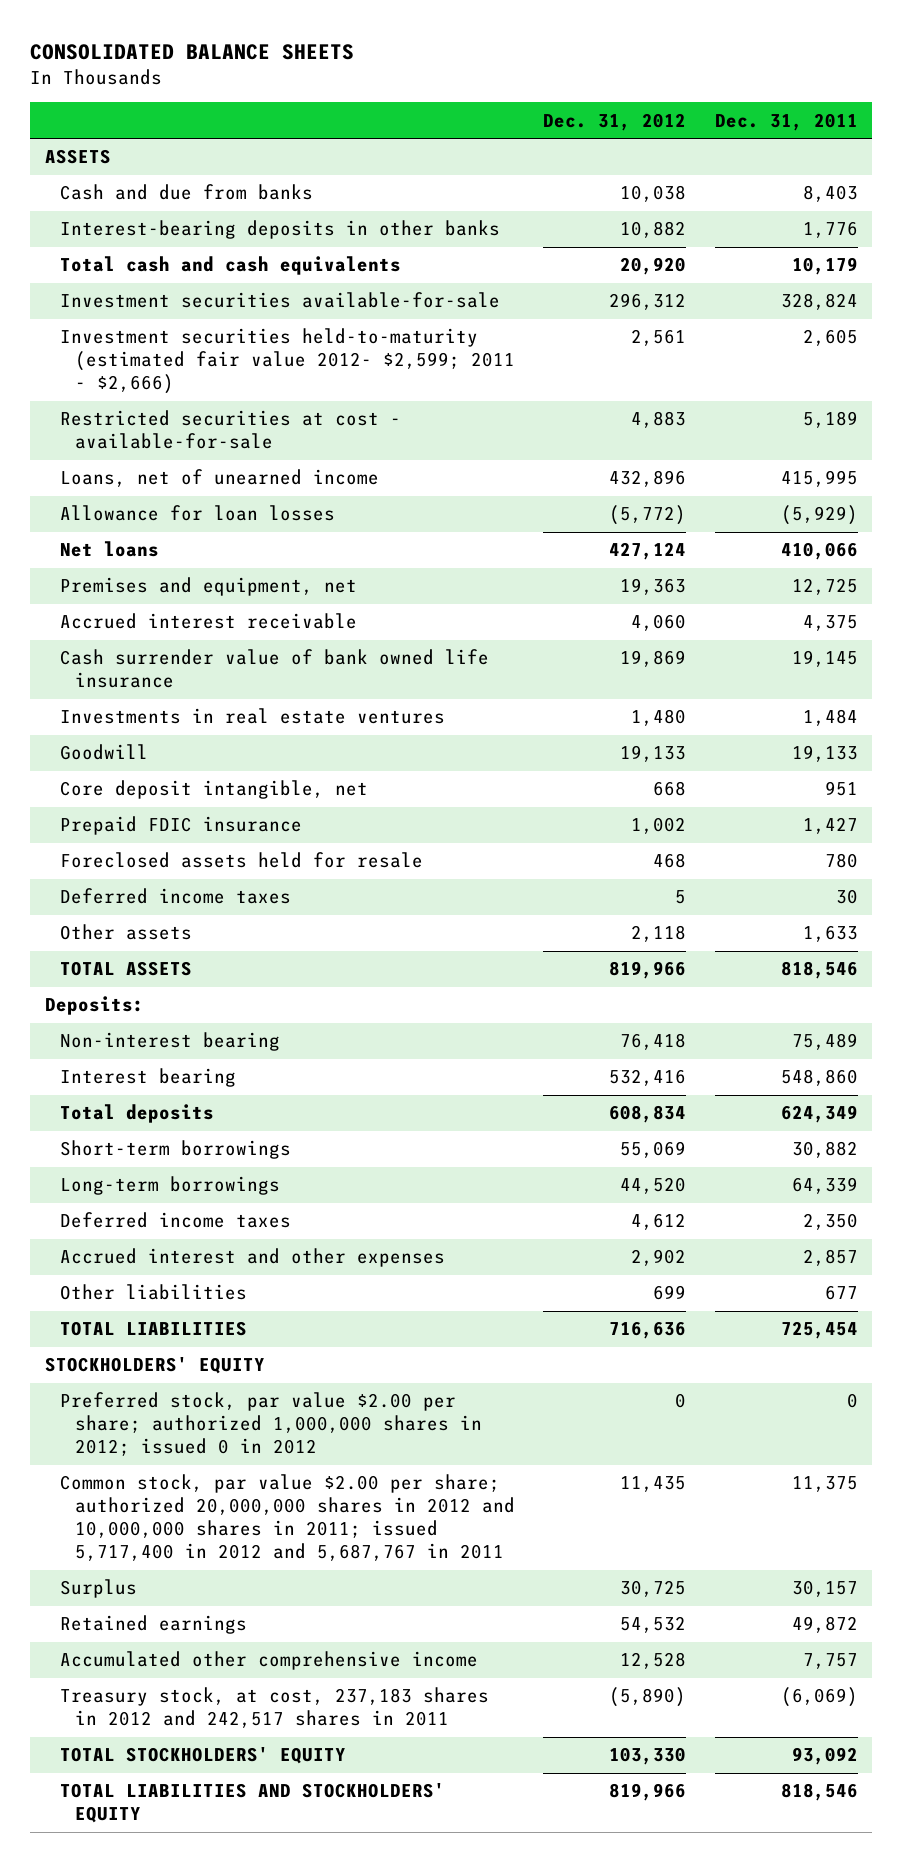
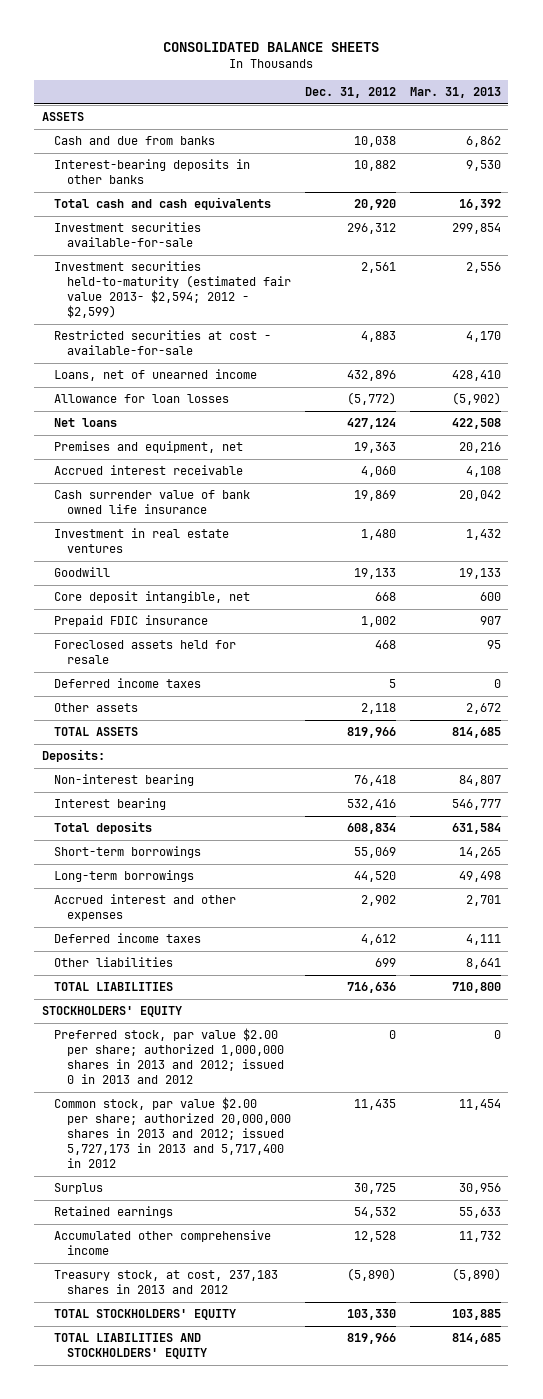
[714,112,858,131] Dec. 31, 2011 -> none
none -> [410,86,502,98] Mar. 31, 2013
[59,328,515,395] Investment securities held-to-maturity (estimated fair value 2012- $2,599; 2011 - $2,666) -> [54,261,292,319] Investment securities held-to-maturity (estimated fair value 2013- $2,594; 2012 - $2,599)
[59,708,445,725] Investments in real estate ventures -> [54,528,230,554] Investment in real estate ventures
[59,1212,291,1229] Deferred income taxes -> [54,933,202,944] Deferred income taxes
[59,1392,482,1457] Preferred stock, par value $2.00 per share; authorized 1,000,000 shares in 2012; issued 0 in 2012 -> [54,1028,285,1085] Preferred stock, par value $2.00 per share; authorized 1,000,000 shares in 2013 and 2012; issued 0 in 2013 and 2012
[59,1474,515,1562] Common stock, par value $2.00 per share; authorized 20,000,000 shares in 2012 and 10,000,000 shares in 2011; issued 5,717,400 in 2012 and 5,687,767 in 2011 -> [54,1097,292,1169] Common stock, par value $2.00 per share; authorized 20,000,000 shares in 2013 and 2012; issued 5,727,173 in 2013 and 5,717,400 in 2012
[59,1687,489,1729] Treasury stock, at cost, 237,183 shares in 2012 and 242,517 shares in 2011 -> [54,1270,279,1295] Treasury stock, at cost, 237,183 shares in 2013 and 2012

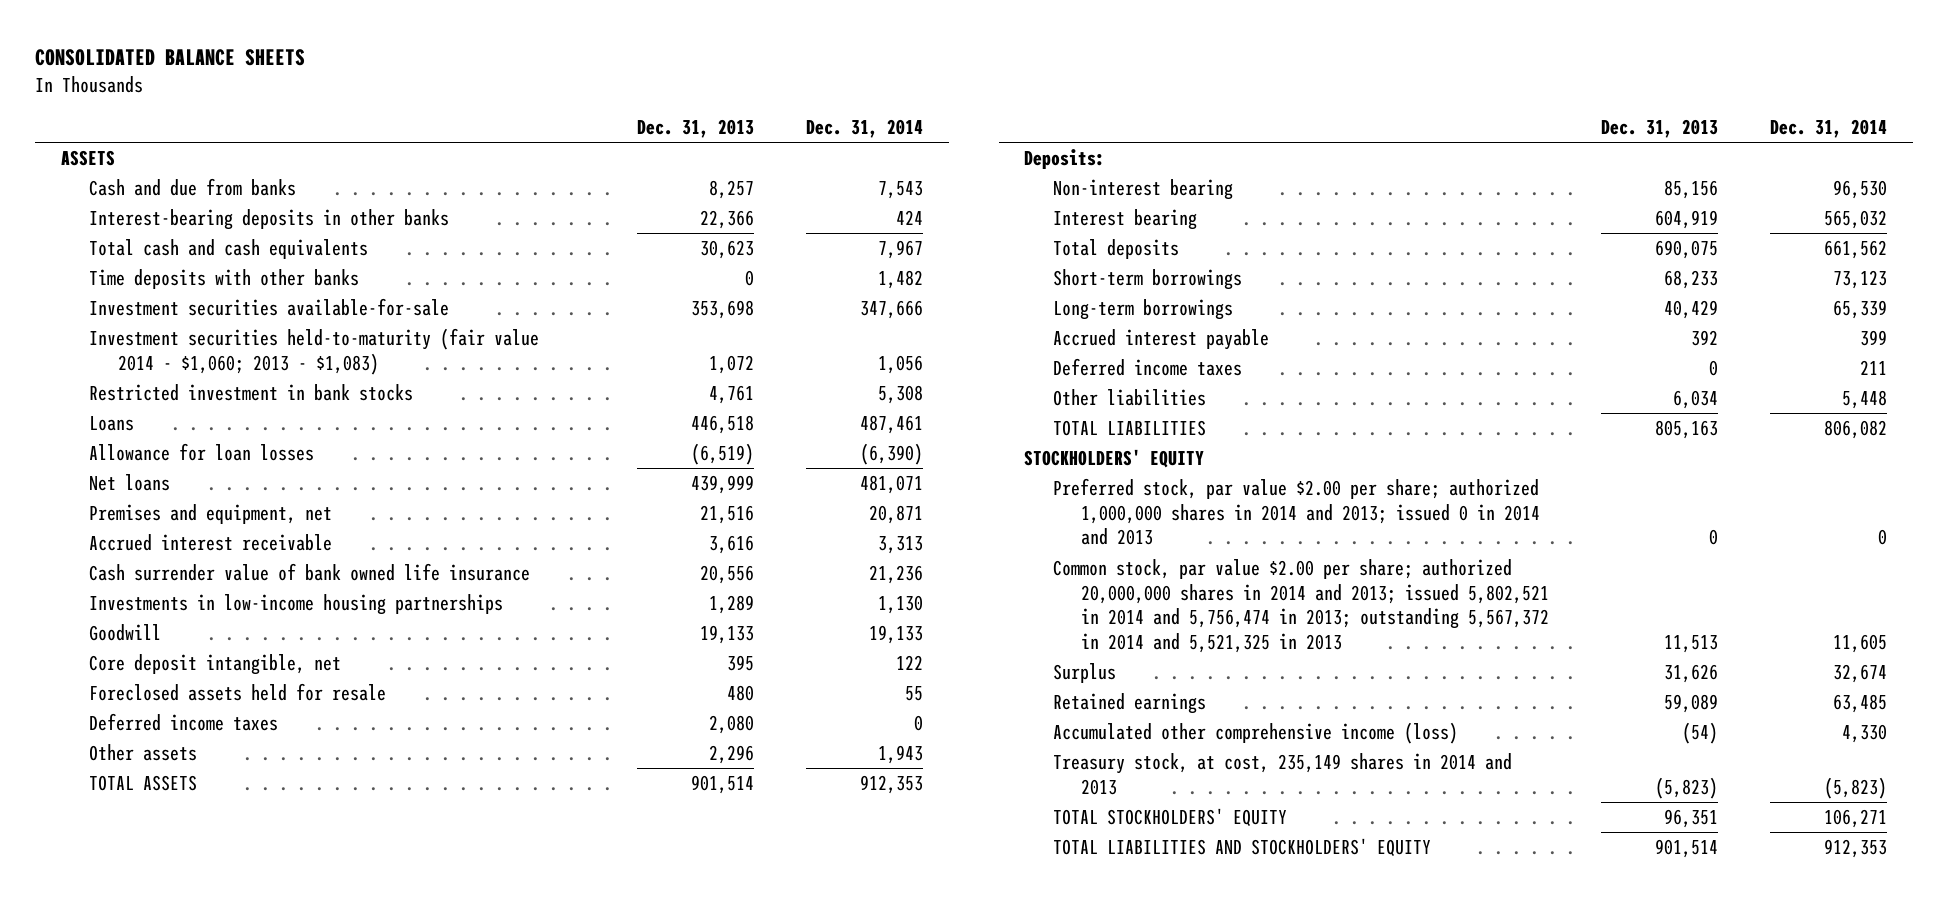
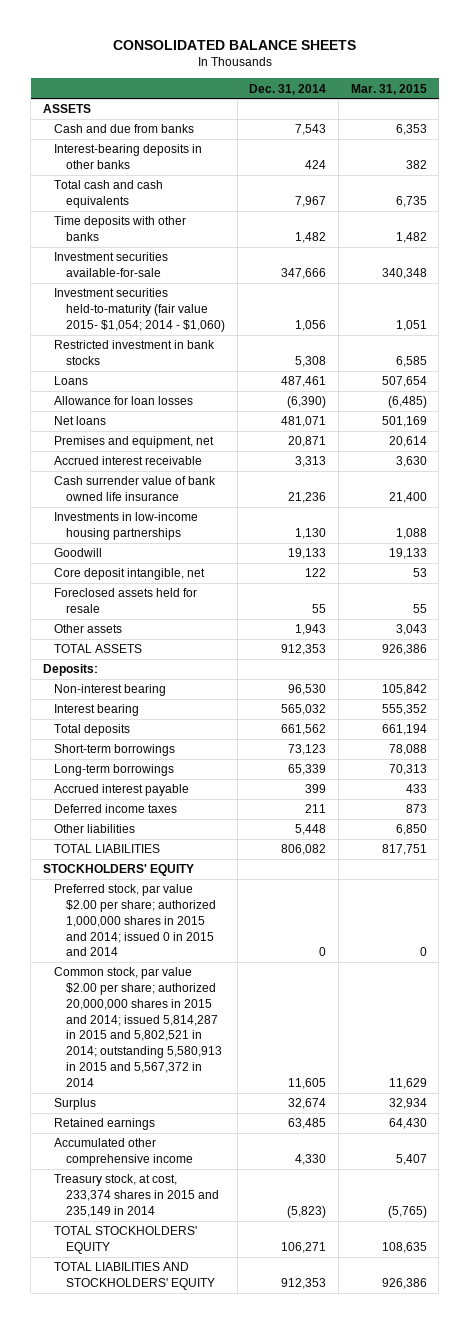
[637,119,755,139] Dec. 31, 2013 -> none
none -> [350,83,427,95] Mar. 31, 2015
[89,328,540,375] Investment securities held-to-maturity (fair value 2014 - $1,060; 2013 - $1,083) -> [54,288,226,332] Investment securities held-to-maturity (fair value 2015- $1,054; 2014 - $1,060)
[89,713,279,732] Deferred income taxes -> none
[1052,478,1541,546] Preferred stock, par value $2.00 per share; authorized 1,000,000 shares in 2014 and 2013; issued 0 in 2014 and 2013 -> [54,884,217,957] Preferred stock, par value $2.00 per share; authorized 1,000,000 shares in 2015 and 2014; issued 0 in 2015 and 2014
[1052,559,1550,653] Common stock, par value $2.00 per share; authorized 20,000,000 shares in 2014 and 2013; issued 5,802,521 in 2014 and 5,756,474 in 2013; outstanding 5,567,372 in 2014 and 5,521,325 in 2013 -> [54,967,223,1087] Common stock, par value $2.00 per share; authorized 20,000,000 shares in 2015 and 2014; issued 5,814,287 in 2015 and 5,802,521 in 2014; outstanding 5,580,913 in 2015 and 5,567,372 in 2014
[1052,722,1458,745] Accumulated other comprehensive income (loss) -> [54,1138,194,1166] Accumulated other comprehensive income
[1052,753,1512,795] Treasury stock, at cost, 235,149 shares in 2014 and 2013 -> [54,1174,220,1217] Treasury stock, at cost, 233,374 shares in 2015 and 235,149 in 2014

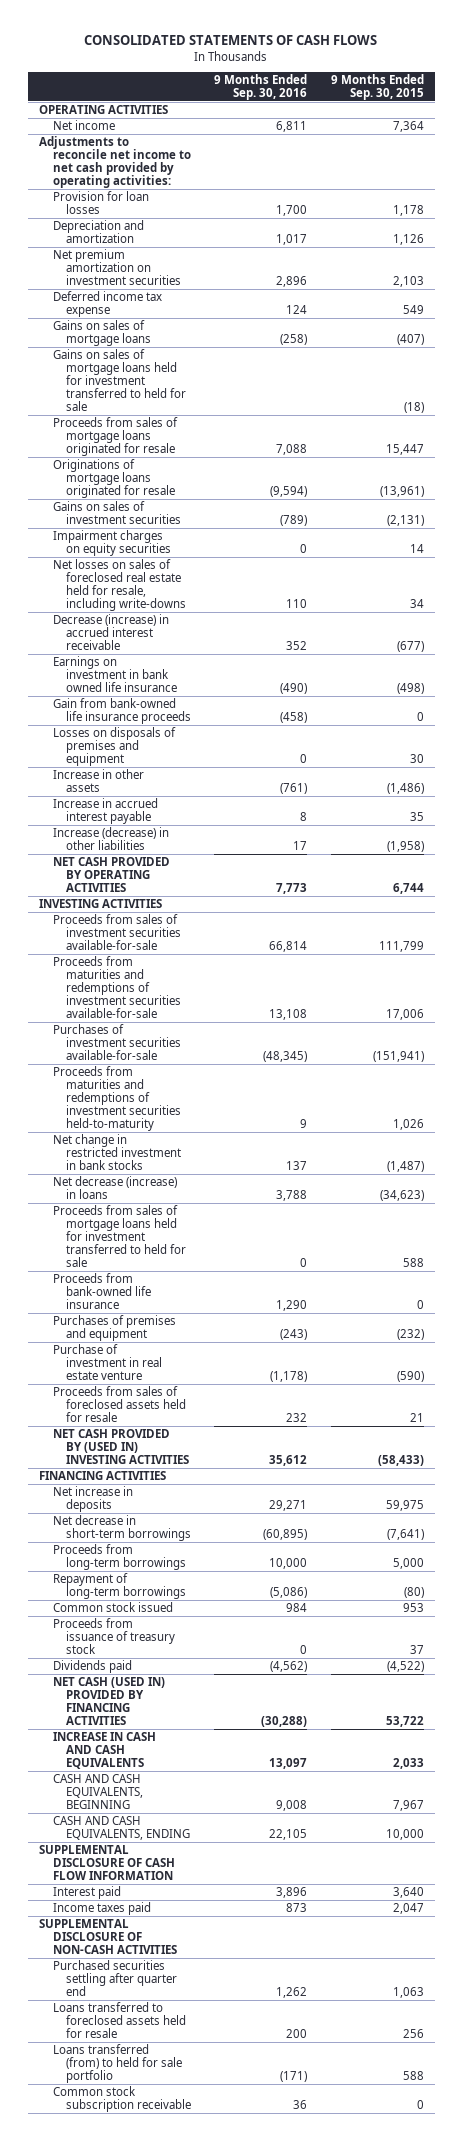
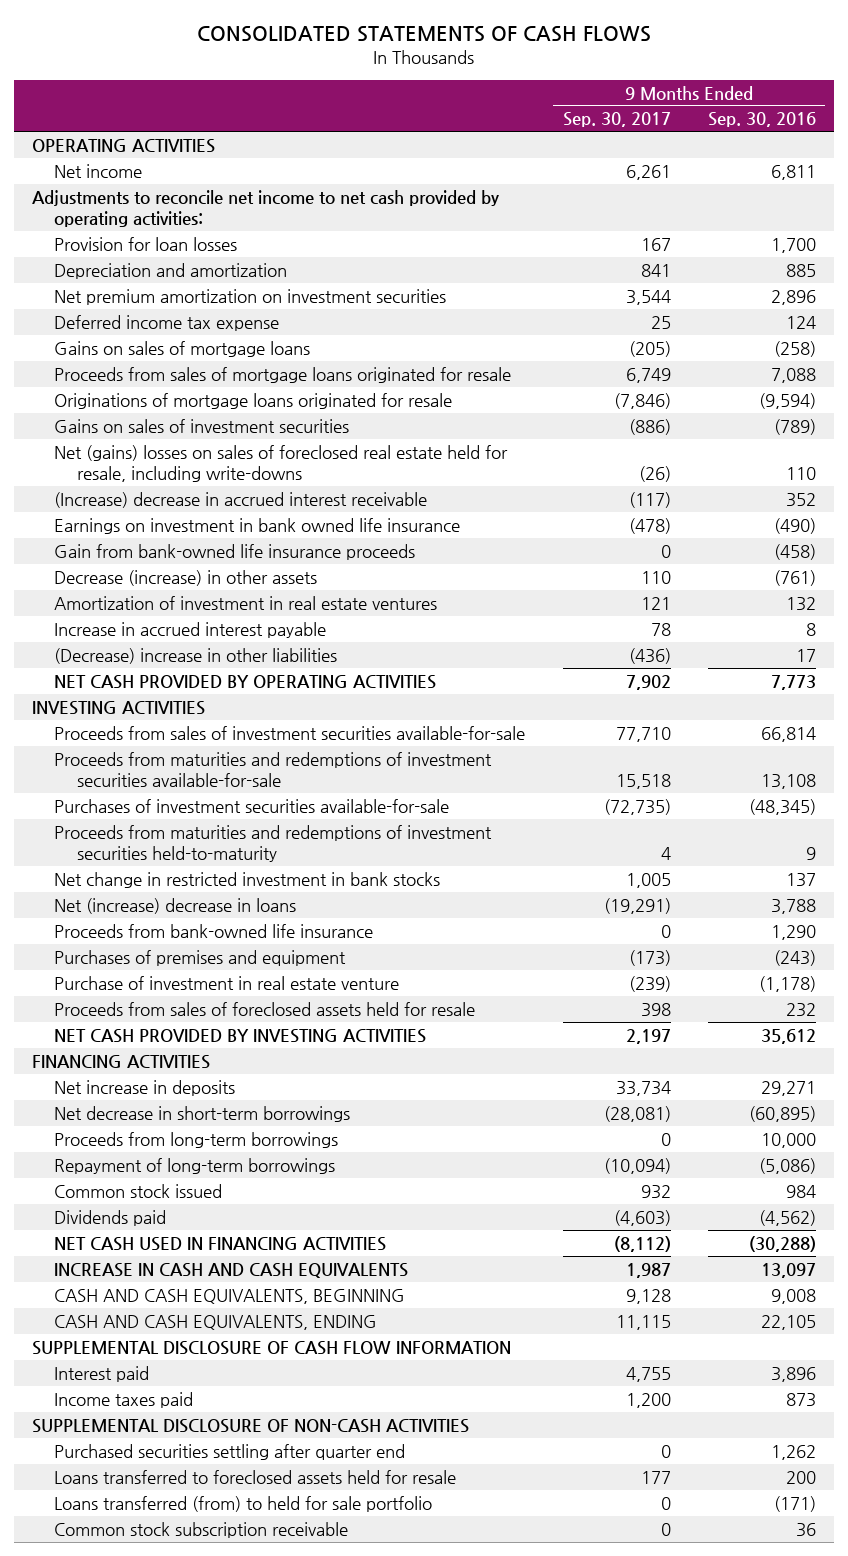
[330,73,424,101] 9 Months Ended Sep. 30, 2015 -> none
none -> [562,112,671,128] Sep. 30, 2017
[276,234,308,246] 1,017 -> [785,263,816,277] 885
[52,349,187,412] Gains on sales of mortgage loans held for investment transferred to held for sale -> none
[52,530,172,557] Impairment charges on equity securities -> none
[52,559,187,612] Net losses on sales of foreclosed real estate held for resale, including write-downs -> [54,444,509,483] Net (gains) losses on sales of foreclosed real estate held for resale, including write-downs
[52,614,169,651] Decrease (increase) in accrued interest receivable -> [54,491,428,508] (Increase) decrease in accrued interest receivable
[52,727,176,767] Losses on disposals of premises and equipment -> none
[52,769,144,793] Increase in other assets -> [54,569,318,586] Decrease (increase) in other assets
none -> [54,595,438,610] Amortization of investment in real estate ventures
[52,827,169,851] Increase (decrease) in other liabilities -> [54,647,338,664] (Decrease) increase in other liabilities
[52,1205,187,1268] Proceeds from sales of mortgage loans held for investment transferred to held for sale -> none
[52,1176,177,1200] Net decrease (increase) in loans -> [54,897,297,914] Net (increase) decrease in loans
[52,1429,190,1465] NET CASH PROVIDED BY (USED IN) INVESTING ACTIVITIES -> [54,1028,427,1043] NET CASH PROVIDED BY INVESTING ACTIVITIES
[52,1618,176,1655] Proceeds from issuance of treasury stock -> none
[52,1677,165,1726] NET CASH (USED IN) PROVIDED BY FINANCING ACTIVITIES -> [54,1236,387,1251] NET CASH USED IN FINANCING ACTIVITIES

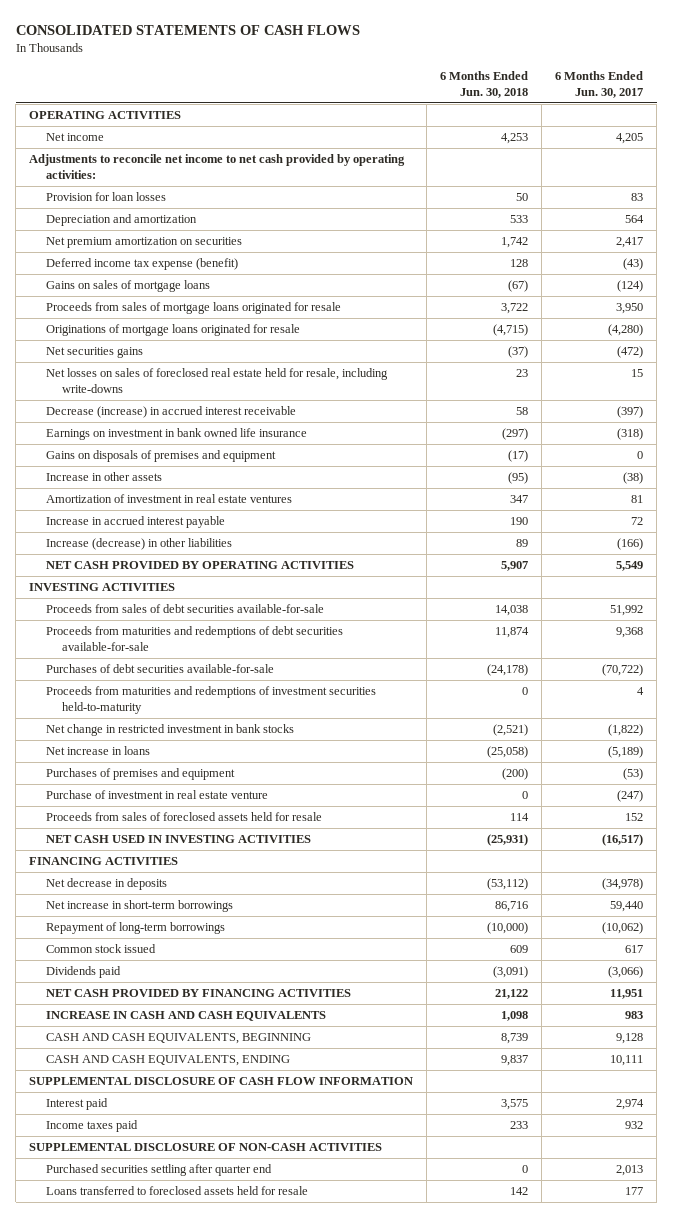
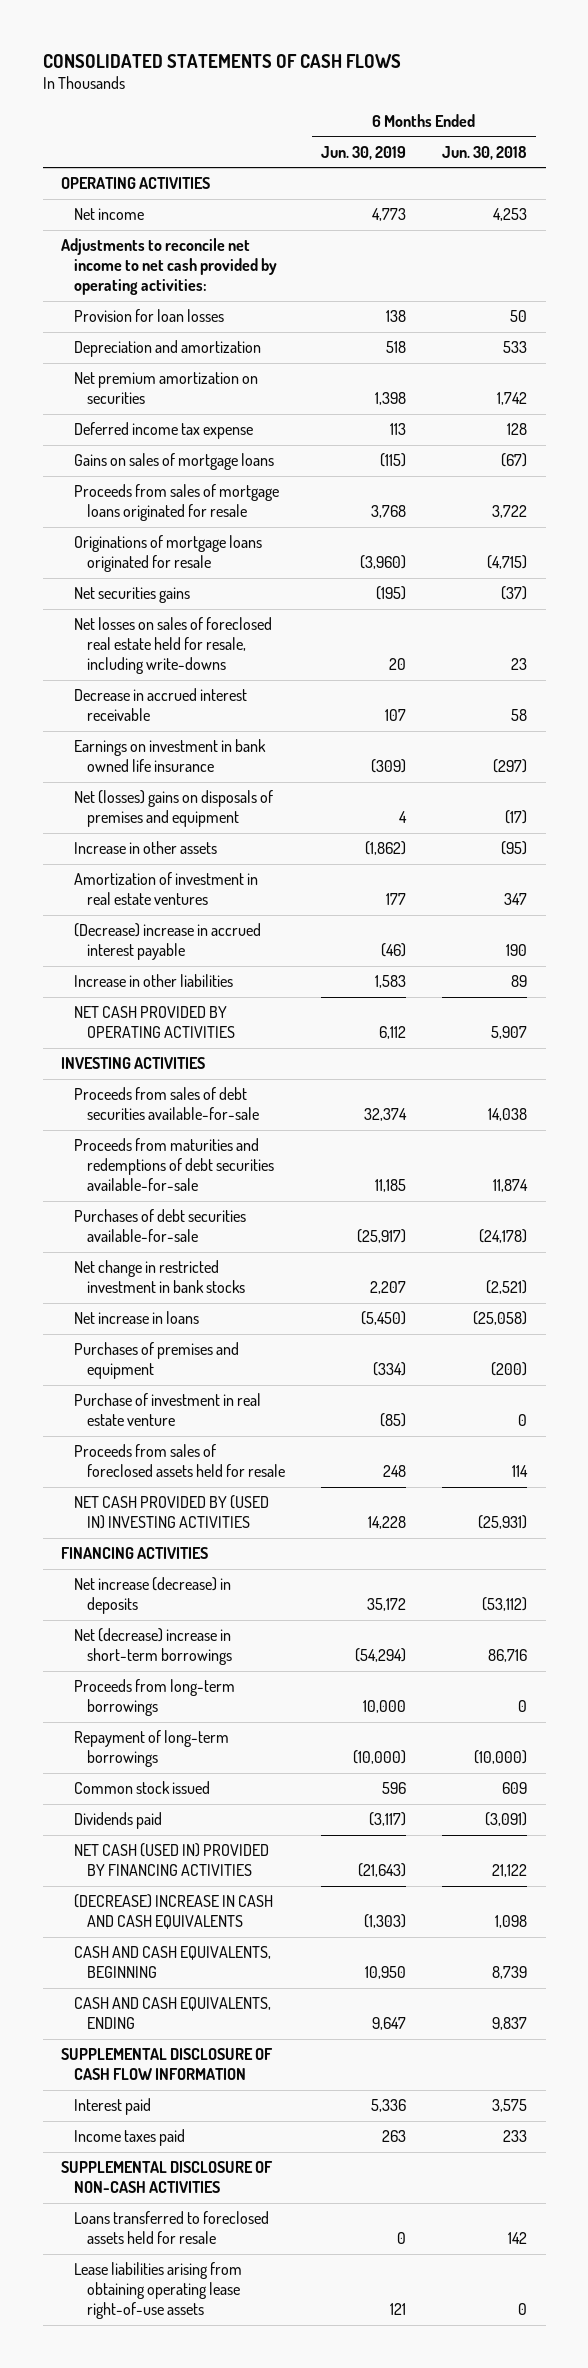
[555,70,644,98] 6 Months Ended Jun. 30, 2017 -> none
none -> [320,145,406,160] Jun. 30, 2019
[45,257,238,270] Deferred income tax expense (benefit) -> [73,422,253,440] Deferred income tax expense
[45,405,296,418] Decrease (increase) in accrued interest receivable -> [73,688,247,722] Decrease in accrued interest receivable
[45,449,276,462] Gains on disposals of premises and equipment -> [73,790,273,828] Net (losses) gains on disposals of premises and equipment
[45,515,225,528] Increase in accrued interest payable -> [73,923,261,961] (Decrease) increase in accrued interest payable
[45,537,232,550] Increase (decrease) in other liabilities -> [73,974,233,988] Increase in other liabilities
[45,685,376,714] Proceeds from maturities and redemptions of investment securities held-to-maturity -> none
[45,834,311,843] NET CASH USED IN INVESTING ACTIVITIES -> [73,1495,269,1530] NET CASH PROVIDED BY (USED IN) INVESTING ACTIVITIES
[45,877,167,890] Net decrease in deposits -> [73,1577,231,1615] Net increase (decrease) in deposits
[45,899,233,912] Net increase in short-term borrowings -> [73,1628,232,1666] Net (decrease) increase in short-term borrowings
none -> [73,1679,235,1717] Proceeds from long-term borrowings
[45,988,351,997] NET CASH PROVIDED BY FINANCING ACTIVITIES -> [73,1843,269,1877] NET CASH (USED IN) PROVIDED BY FINANCING ACTIVITIES
[45,1010,326,1021] INCREASE IN CASH AND CASH EQUIVALENTS -> [73,1894,273,1930] (DECREASE) INCREASE IN CASH AND CASH EQUIVALENTS
[45,1163,272,1176] Purchased securities settling after quarter end -> none
none -> [73,2262,242,2320] Lease liabilities arising from obtaining operating lease right-of-use assets

